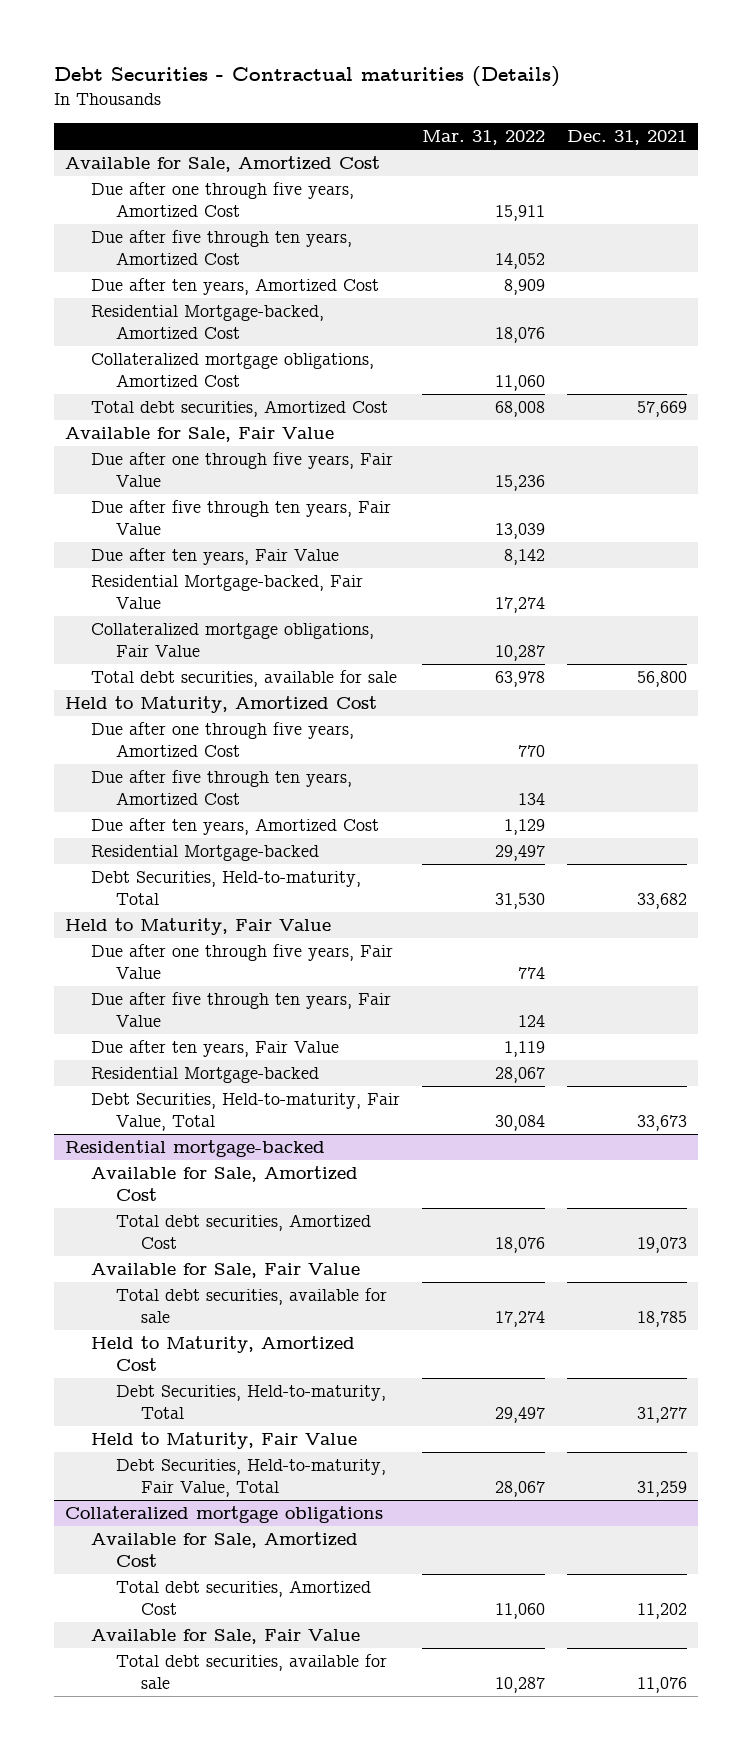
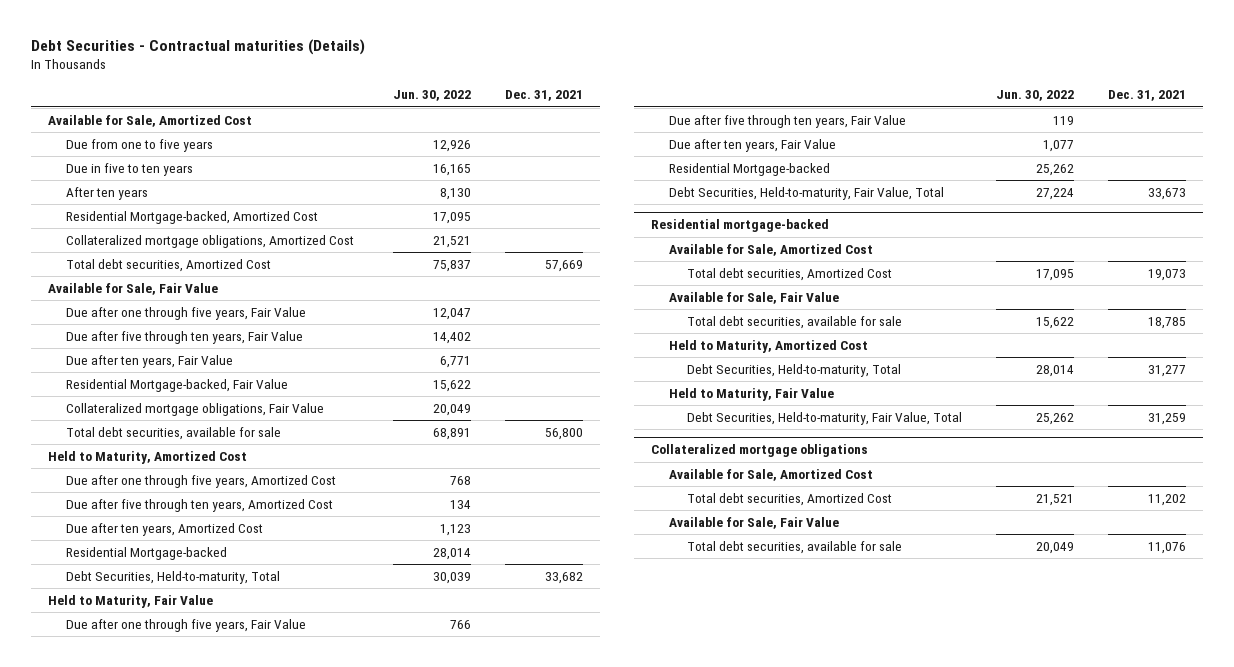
[421,129,545,145] Mar. 31, 2022 -> none
none -> [393,90,472,102] Jun. 30, 2022
[90,182,354,217] Due after one through five years, Amortized Cost -> [65,138,213,152] Due from one to five years
[90,230,352,265] Due after five through ten years, Amortized Cost -> [65,162,193,176] Due in five to ten years
[90,278,379,296] Due after ten years, Amortized Cost -> [65,186,148,200] After ten years

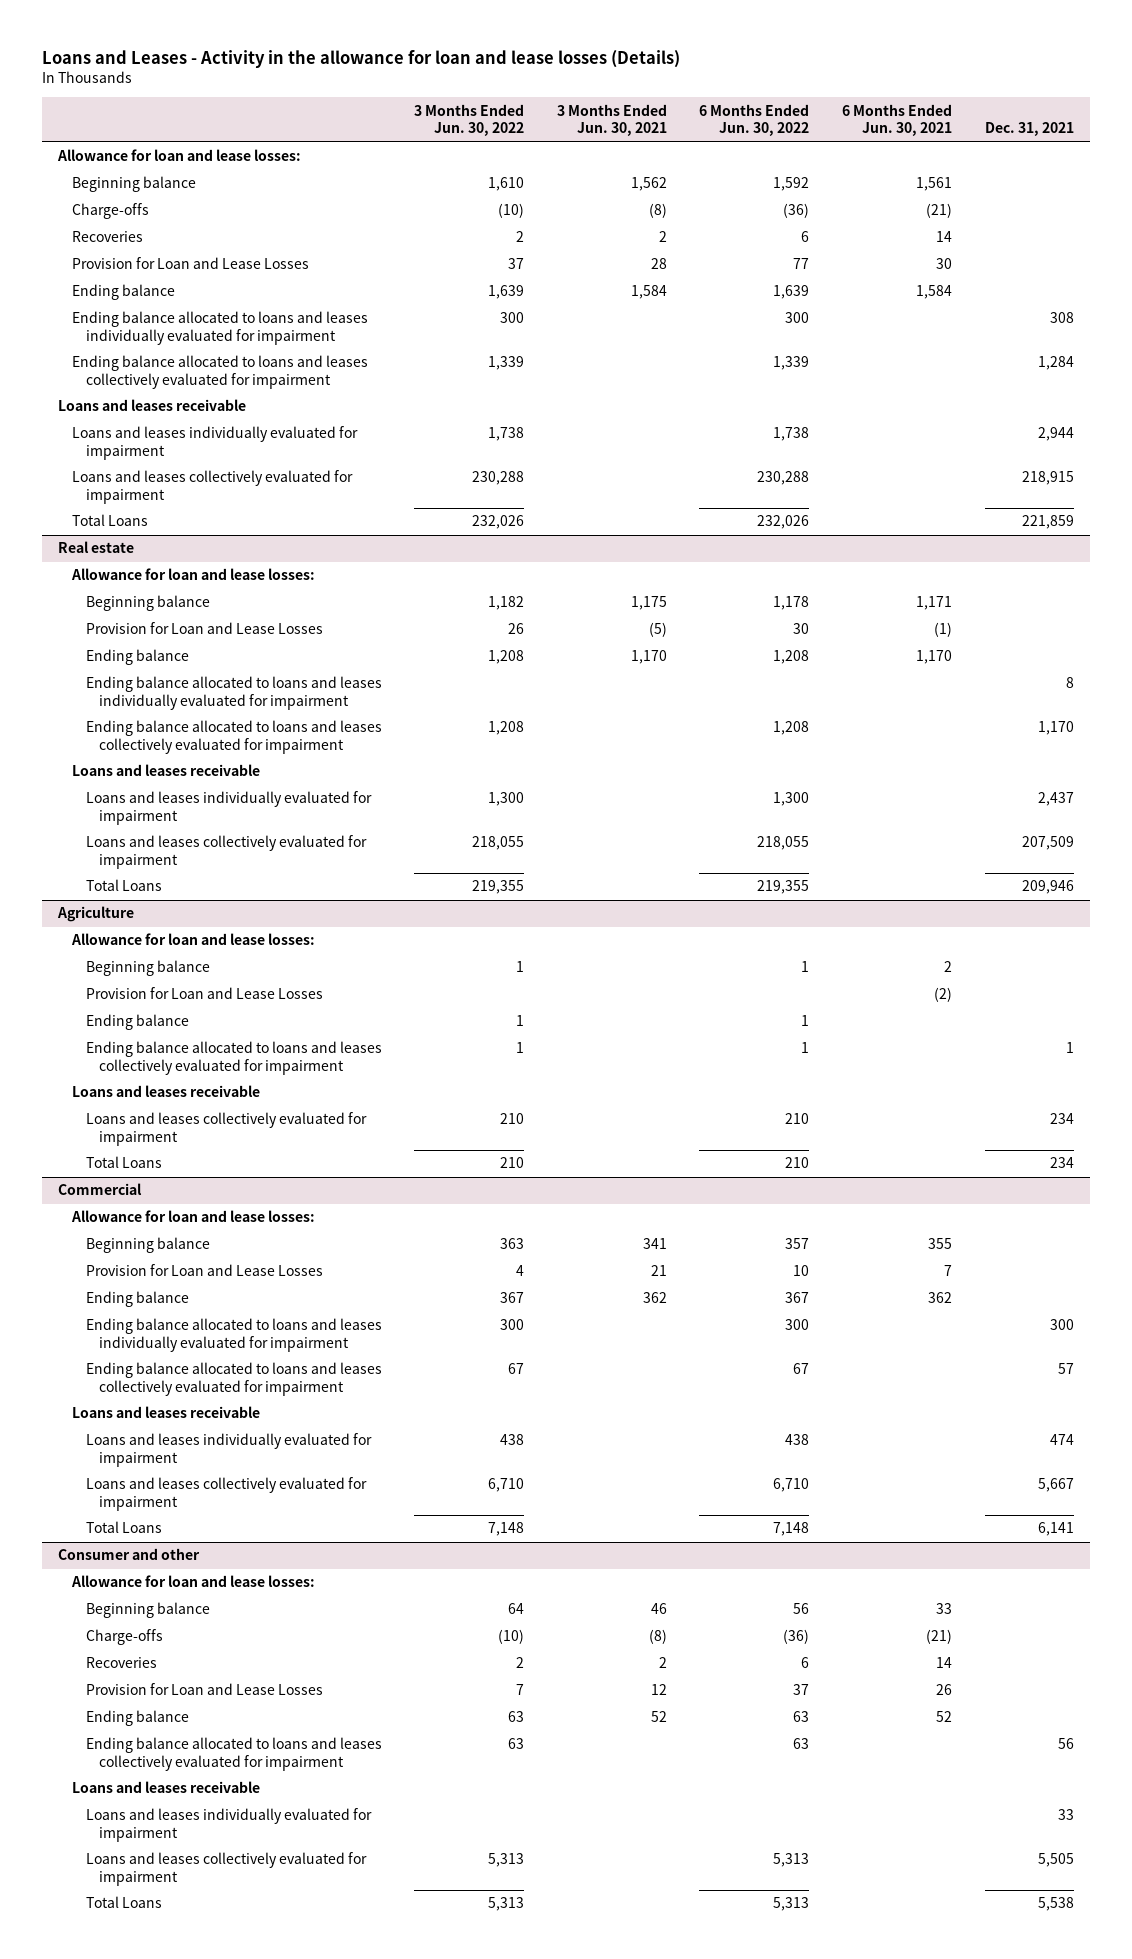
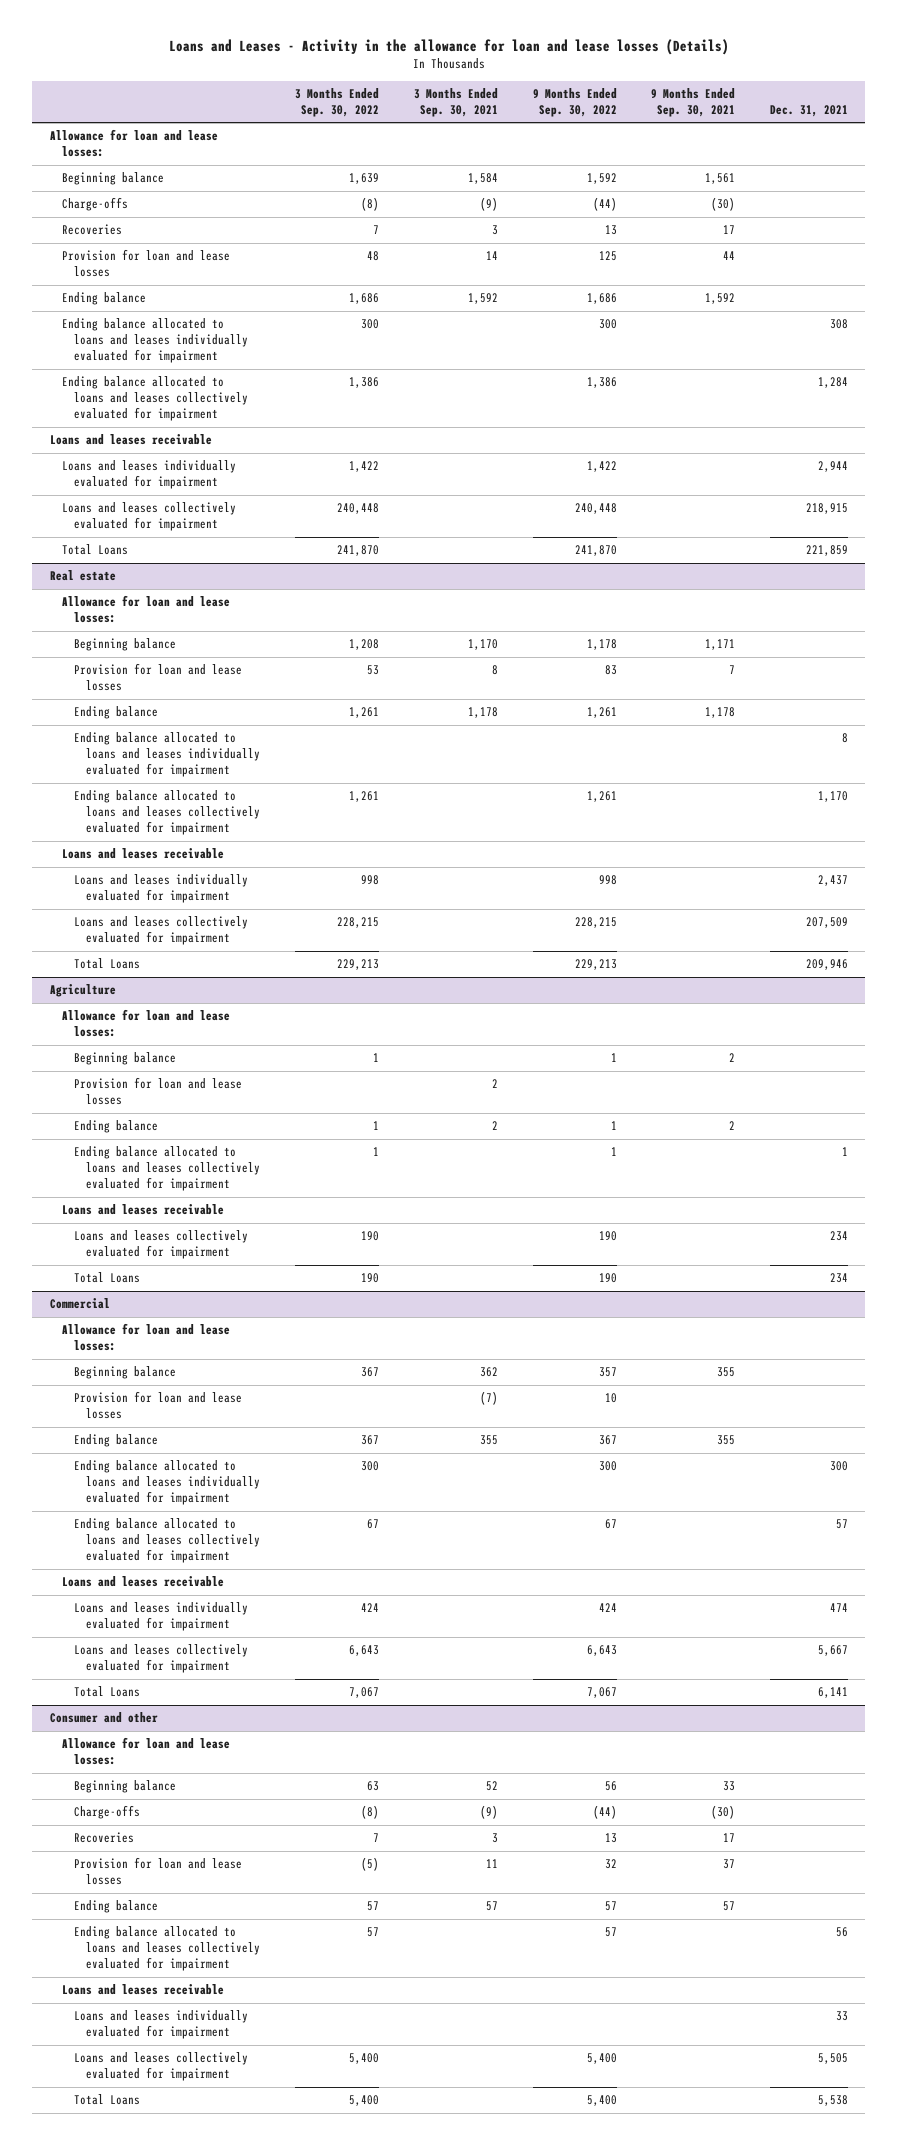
[414,103,525,137] 3 Months Ended Jun. 30, 2022 -> none
[556,103,667,137] 3 Months Ended Jun. 30, 2021 -> none
[699,103,810,137] 6 Months Ended Jun. 30, 2022 -> none
[842,103,953,137] 6 Months Ended Jun. 30, 2021 -> none
none -> [295,87,380,117] 3 Months Ended Sep. 30, 2022
none -> [413,87,498,117] 3 Months Ended Sep. 30, 2021
none -> [532,87,617,117] 9 Months Ended Sep. 30, 2022
none -> [651,87,736,117] 9 Months Ended Sep. 30, 2021
[72,257,310,270] Provision for Loan and Lease Losses -> [61,249,230,278] Provision for loan and lease losses
[85,622,323,635] Provision for Loan and Lease Losses -> [74,663,243,692] Provision for loan and lease losses
[85,987,323,1000] Provision for Loan and Lease Losses -> [74,1077,243,1106] Provision for loan and lease losses
[85,1264,323,1277] Provision for Loan and Lease Losses -> [74,1391,243,1420] Provision for loan and lease losses
[85,1683,323,1696] Provision for Loan and Lease Losses -> [74,1857,243,1886] Provision for loan and lease losses

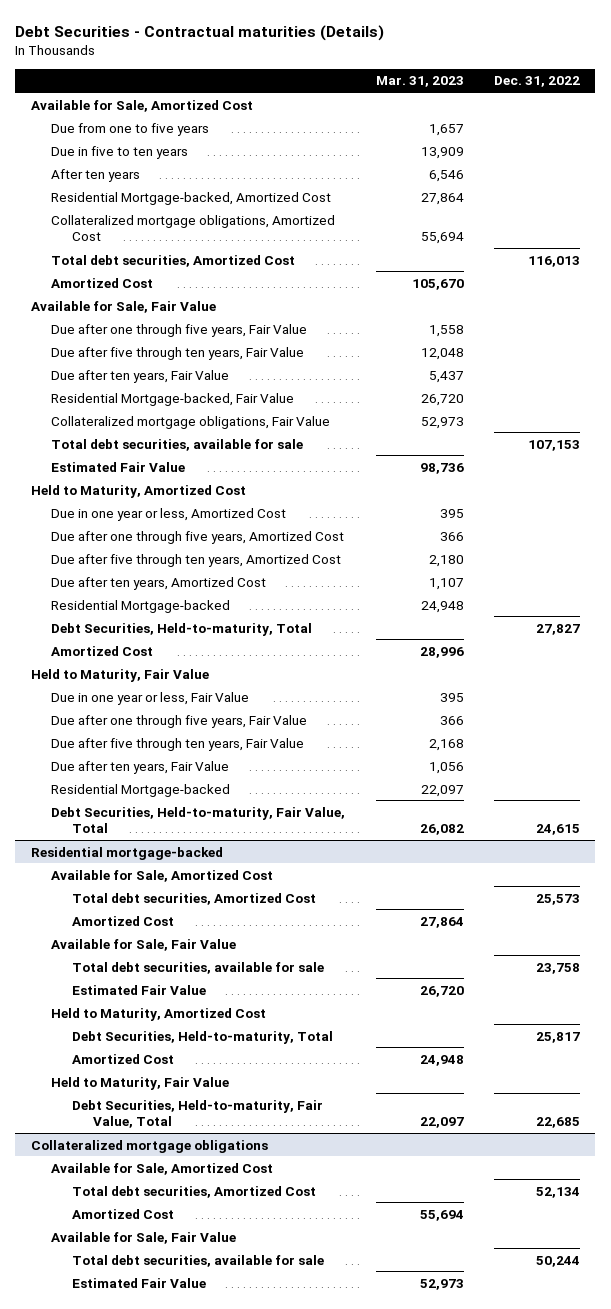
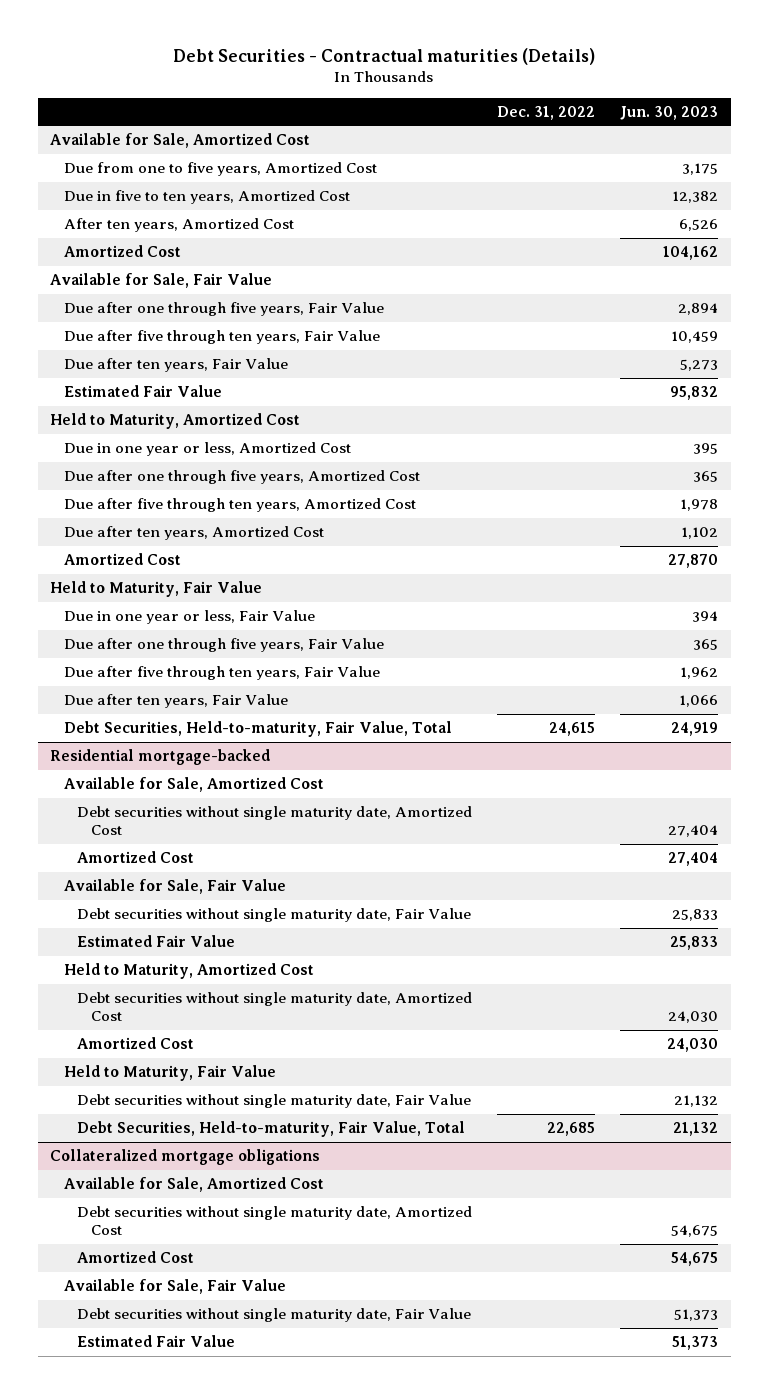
[375,76,464,88] Mar. 31, 2023 -> none
none -> [620,105,719,120] Jun. 30, 2023
[51,191,332,205] Residential Mortgage-backed, Amortized Cost -> none
[51,214,336,241] Collateralized mortgage obligations, Amortized Cost -> none
[51,254,296,267] Total debt securities, Amortized Cost -> none
[51,122,210,136] Due from one to five years -> [63,162,377,177] Due from one to five years, Amortized Cost
[51,145,189,159] Due in five to ten years -> [63,190,350,205] Due in five to ten years, Amortized Cost
[51,168,141,182] After ten years -> [63,218,294,233] After ten years, Amortized Cost
[51,392,295,406] Residential Mortgage-backed, Fair Value -> none
[51,415,331,429] Collateralized mortgage obligations, Fair Value -> none
[51,438,304,451] Total debt securities, available for sale -> none
[51,599,231,613] Residential Mortgage-backed -> none
[51,622,313,636] Debt Securities, Held-to-maturity, Total -> none
[51,783,231,797] Residential Mortgage-backed -> none
[71,892,316,905] Total debt securities, Amortized Cost -> none
none -> [77,806,473,836] Debt securities without single maturity date, Amortized Cost
[71,961,324,974] Total debt securities, available for sale -> none
none -> [77,908,472,923] Debt securities without single maturity date, Fair Value
[71,1030,333,1044] Debt Securities, Held-to-maturity, Total -> none
none -> [77,992,473,1022] Debt securities without single maturity date, Amortized Cost
none -> [77,1094,472,1109] Debt securities without single maturity date, Fair Value
[71,1185,316,1198] Total debt securities, Amortized Cost -> none
none -> [77,1206,473,1236] Debt securities without single maturity date, Amortized Cost
[71,1254,324,1267] Total debt securities, available for sale -> none
none -> [77,1308,472,1323] Debt securities without single maturity date, Fair Value

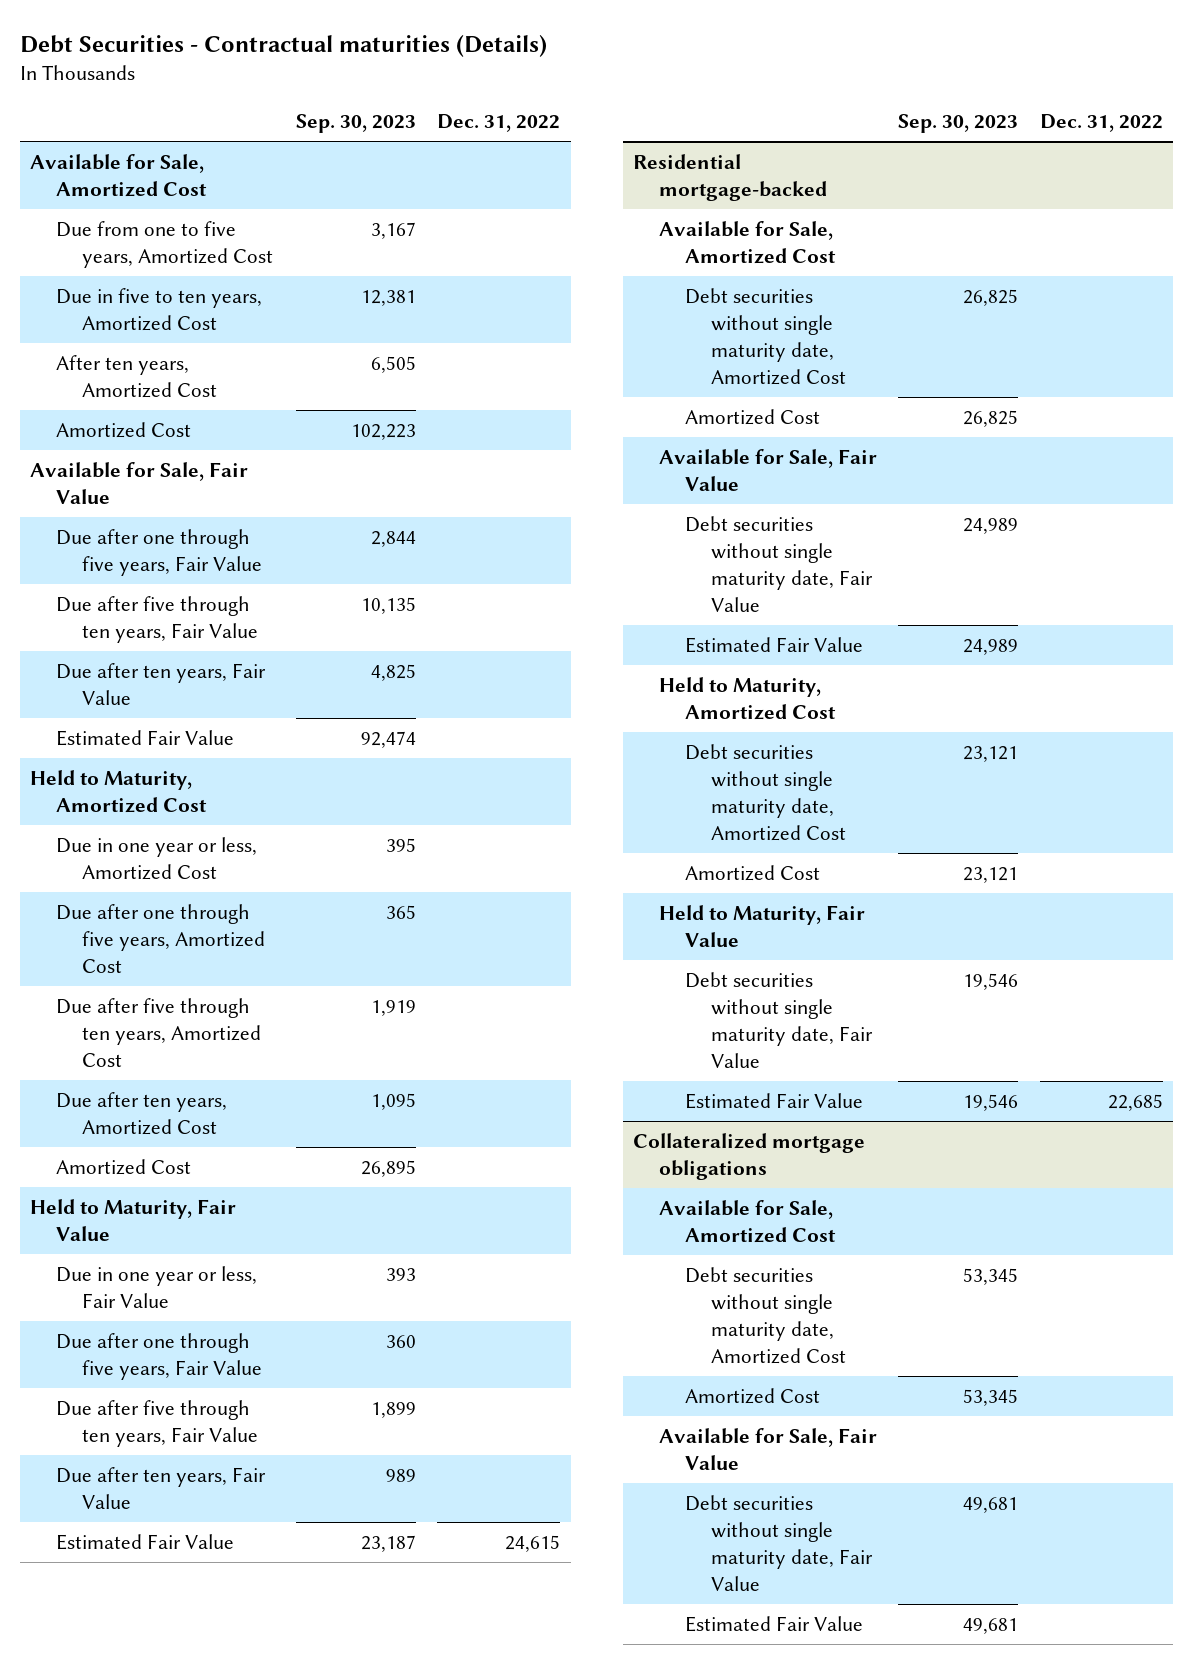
[620,105,719,120] Jun. 30, 2023 -> none
none -> [295,113,416,133] Sep. 30, 2023
[63,721,452,738] Debt Securities, Held-to-maturity, Fair Value, Total -> [56,1533,235,1550] Estimated Fair Value
[77,1121,466,1138] Debt Securities, Held-to-maturity, Fair Value, Total -> [684,1092,863,1109] Estimated Fair Value

